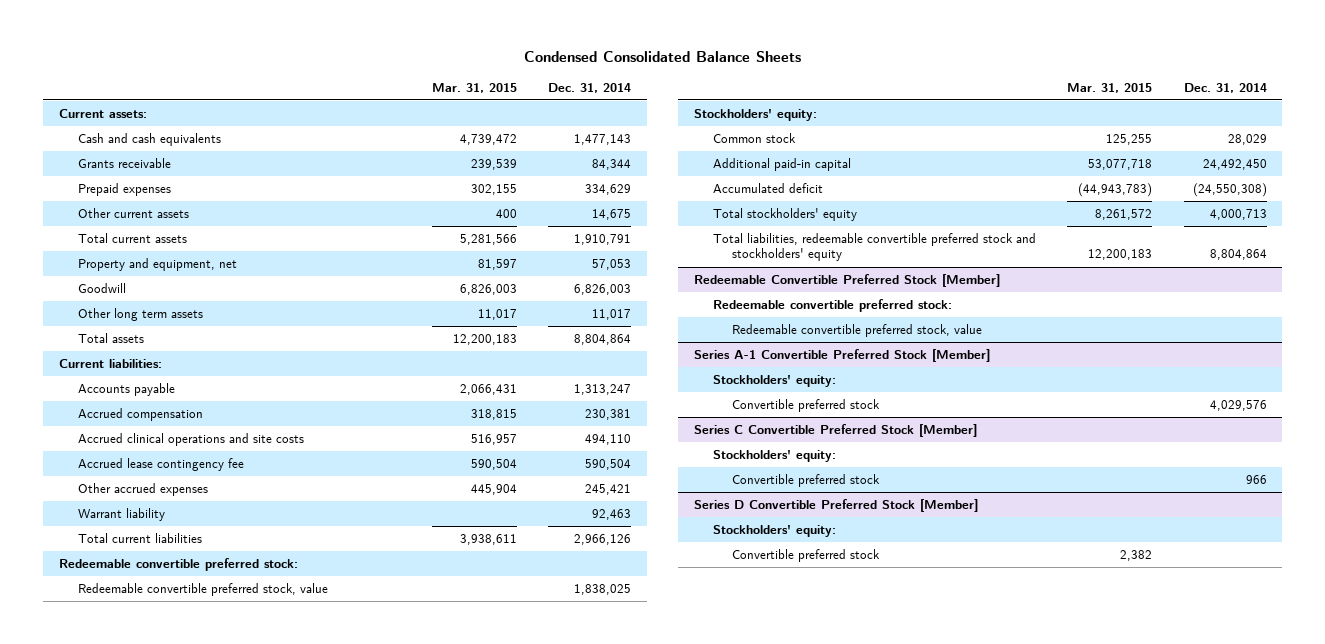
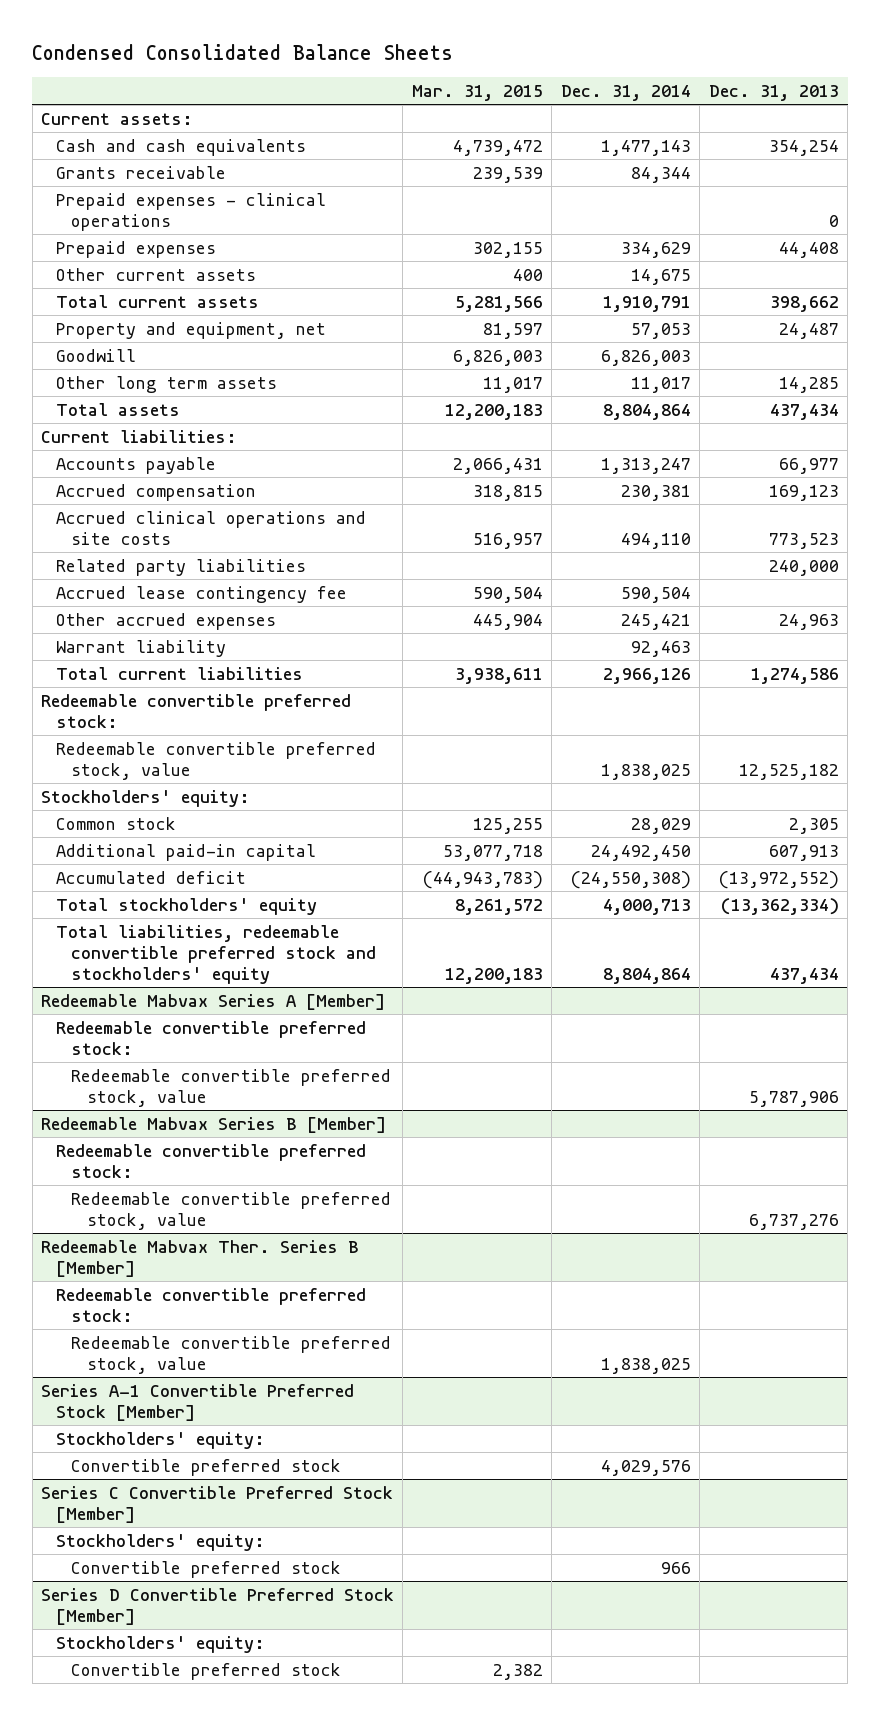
none -> [708,85,839,102] Dec. 31, 2013
none -> [56,192,327,231] Prepaid expenses - clinical operations
none -> [56,558,307,576] Related party liabilities
[693,273,1000,287] Redeemable Convertible Preferred Stock [Member] -> none
none -> [41,993,386,1010] Redeemable Mabvax Series A [Member]
none -> [41,1116,387,1133] Redeemable Mabvax Series B [Member]
none -> [56,1143,367,1178] Redeemable convertible preferred stock:
none -> [71,1191,392,1230] Redeemable convertible preferred stock, value
none -> [41,1239,360,1277] Redeemable Mabvax Ther. Series B [Member]
none -> [56,1287,367,1322] Redeemable convertible preferred stock:
none -> [71,1335,392,1374] Redeemable convertible preferred stock, value

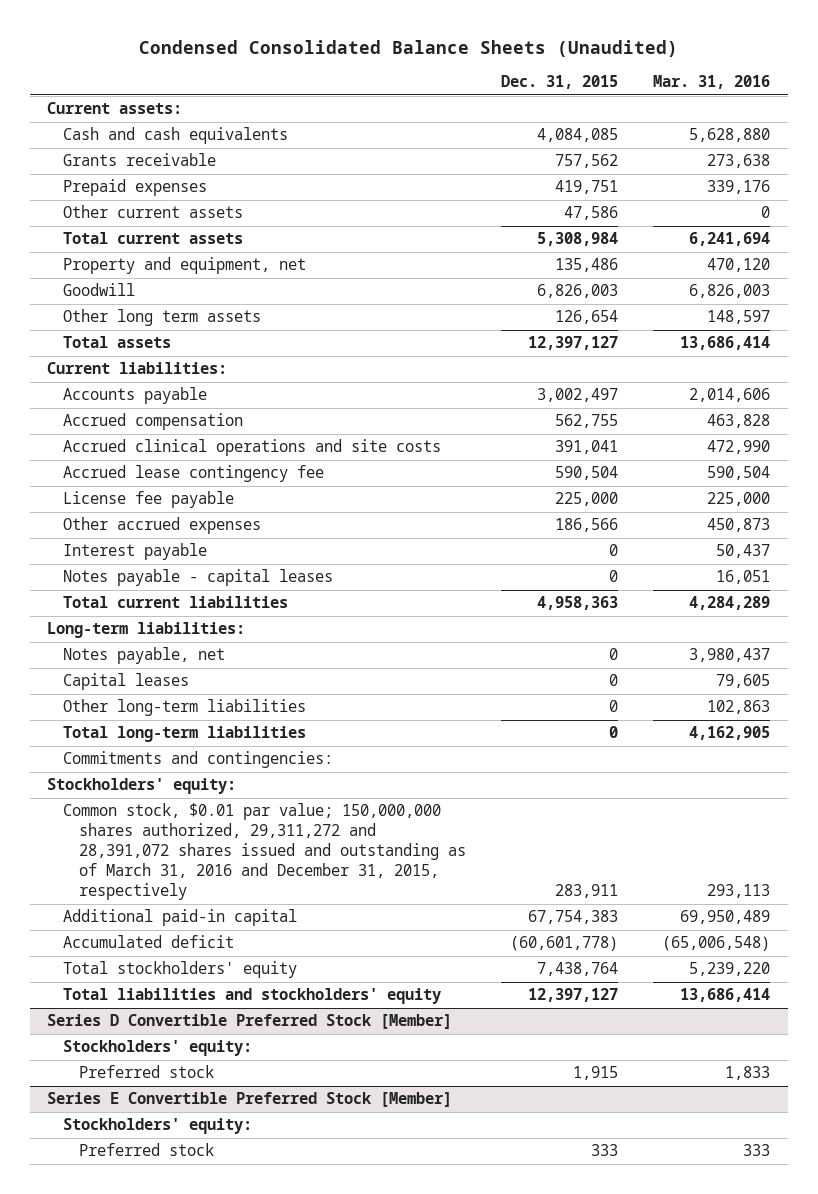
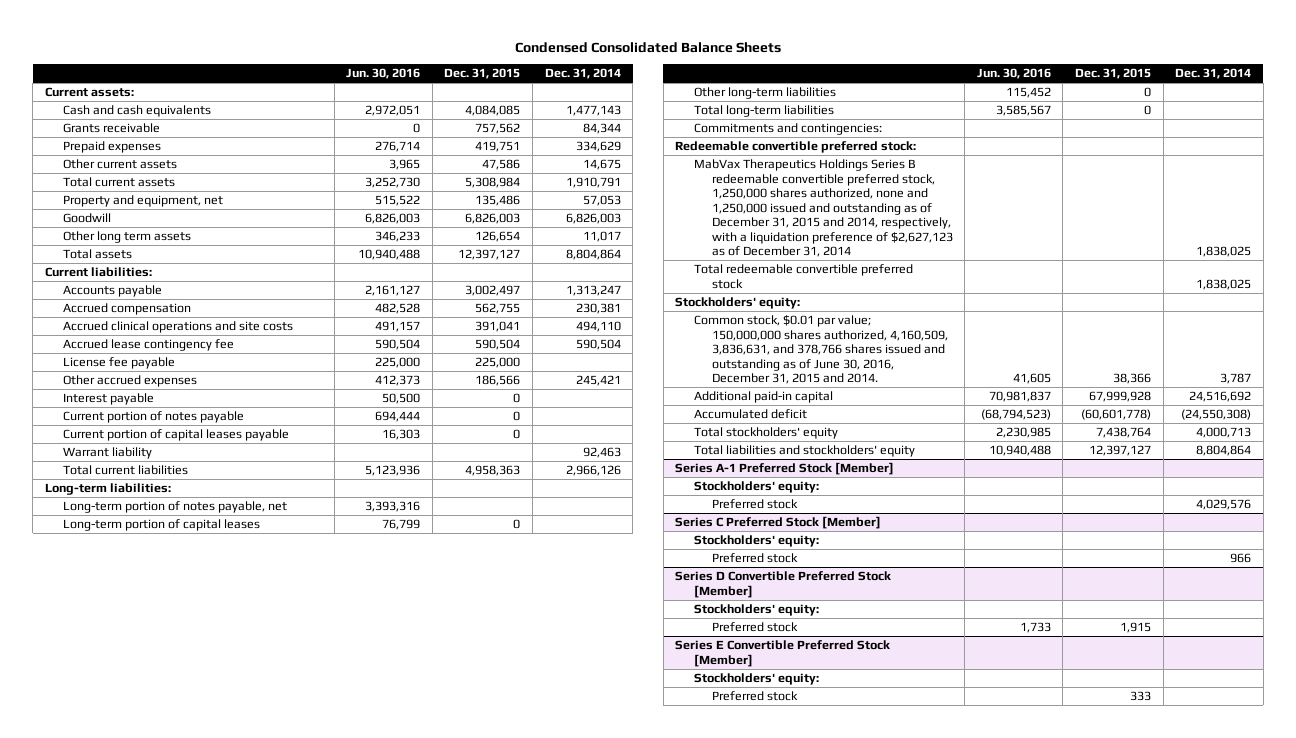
[138,39,678,57] Condensed Consolidated Balance Sheets (Unaudited) -> [514,41,781,53] Condensed Consolidated Balance Sheets
[653,75,771,90] Mar. 31, 2016 -> none
none -> [346,68,421,80] Jun. 30, 2016
none -> [544,68,621,80] Dec. 31, 2014
none -> [62,411,244,424] Current portion of notes payable
[63,569,334,587] Notes payable - capital leases -> [62,429,289,442] Current portion of capital leases payable
none -> [62,447,152,460] Warrant liability
[63,647,226,665] Notes payable, net -> none
none -> [62,501,287,514] Long-term portion of notes payable, net
[63,673,190,691] Capital leases -> [62,519,260,532] Long-term portion of capital leases
none -> [675,141,917,154] Redeemable convertible preferred stock:
none -> [693,159,953,258] MabVax Therapeutics Holdings Series B redeemable convertible preferred stock, 1,250,000 shares authorized, none and 1,250,000 issued and outstanding as of December 31, 2015 and 2014, respectively, with a liquidation preference of $2,627,123 as of December 31, 2014
none -> [693,264,913,289] Total redeemable convertible preferred stock
[63,803,467,901] Common stock, $0.01 par value; 150,000,000 shares authorized, 29,311,272 and 28,391,072 shares issued and outstanding as of March 31, 2016 and December 31, 2015, respectively -> [693,315,948,385] Common stock, $0.01 par value; 150,000,000 shares authorized, 4,160,509, 3,836,631, and 378,766 shares issued and outstanding as of June 30, 2016, December 31, 2015 and 2014.
[555,884,619,899] 283,911 -> [1112,373,1151,385] 38,366
[528,910,619,925] 67,754,383 -> [1088,391,1151,403] 67,999,928
none -> [675,462,895,476] Series A-1 Preferred Stock [Member]
none -> [693,481,819,494] Stockholders' equity:
none -> [711,499,798,510] Preferred stock
none -> [675,516,882,530] Series C Preferred Stock [Member]
none -> [693,535,819,548] Stockholders' equity:
none -> [711,553,798,564] Preferred stock

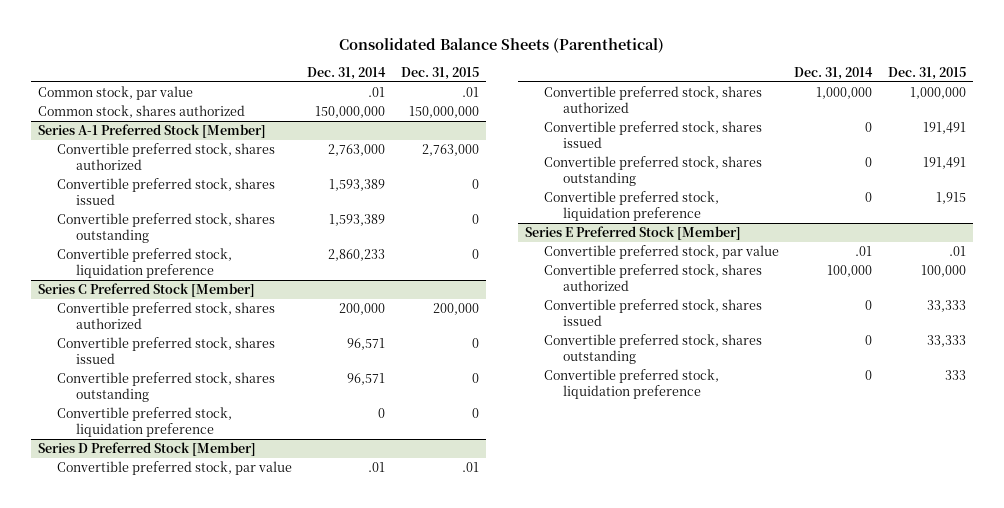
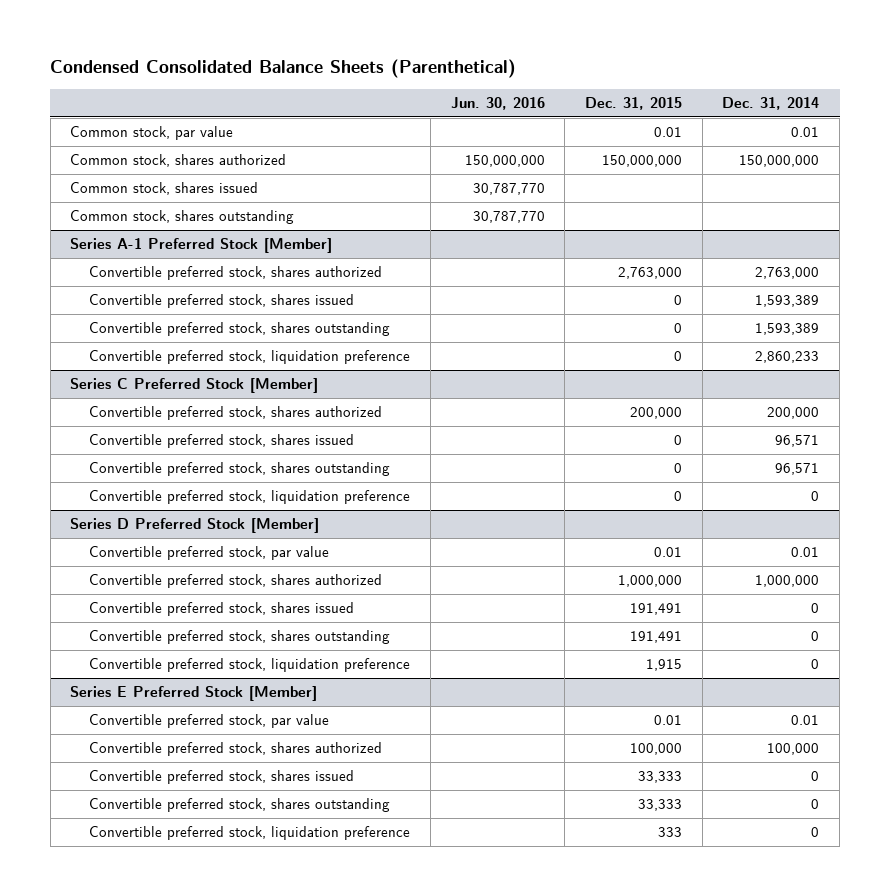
[339,38,665,54] Consolidated Balance Sheets (Parenthetical) -> [50,59,517,79] Condensed Consolidated Balance Sheets (Parenthetical)
none -> [450,96,545,110] Jun. 30, 2016
[368,87,386,98] .01 -> [791,127,820,138] 0.01
[461,87,479,98] .01 -> [653,127,682,138] 0.01
none -> [70,182,259,196] Common stock, shares issued
none -> [70,210,295,225] Common stock, shares outstanding
[368,462,386,473] .01 -> [791,547,820,558] 0.01
[461,462,479,473] .01 -> [653,547,682,558] 0.01
[855,246,873,257] .01 -> [791,715,820,726] 0.01
[948,246,966,257] .01 -> [653,715,682,726] 0.01

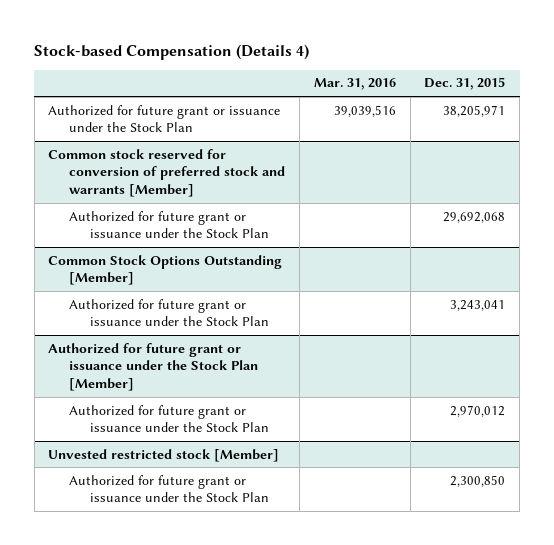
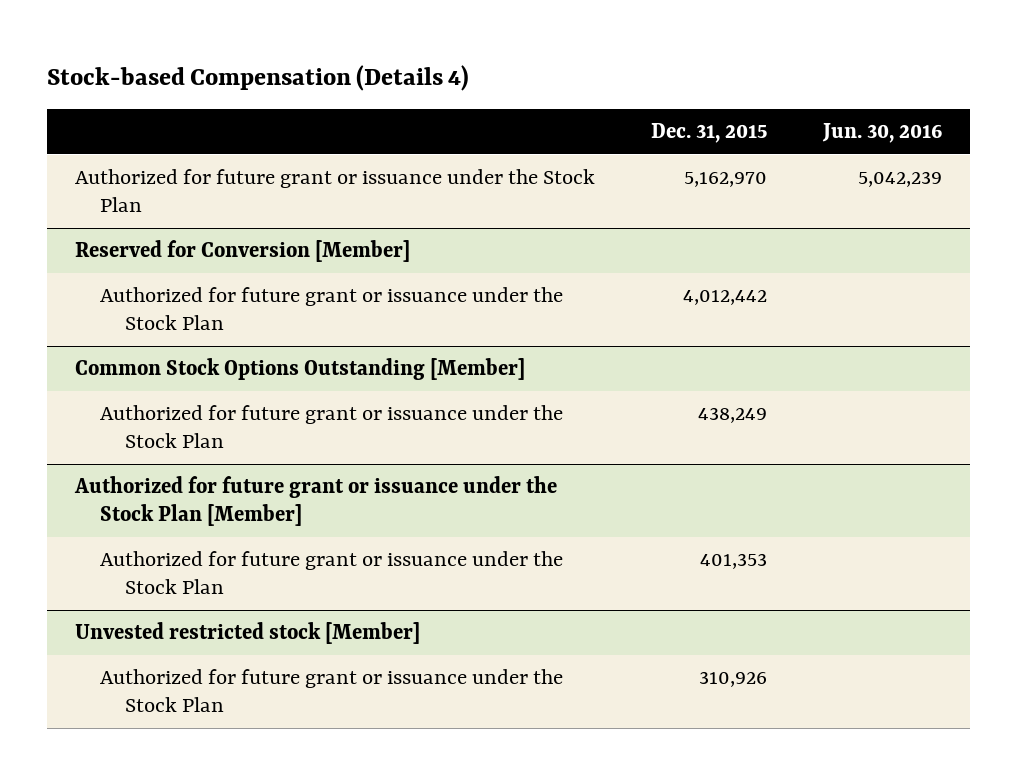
[313,78,396,91] Mar. 31, 2016 -> none
none -> [821,123,942,144] Jun. 30, 2016
[48,148,286,198] Common stock reserved for conversion of preferred stock and warrants [Member] -> none
[443,104,506,117] 38,205,971 -> [683,172,767,188] 5,162,970
none -> [75,240,411,263] Reserved for Conversion [Member]
[443,211,506,223] 29,692,068 -> [682,290,767,306] 4,012,442
[450,299,506,311] 3,243,041 -> [697,407,767,424] 438,249
[450,404,506,417] 2,970,012 -> [699,553,767,570] 401,353
[450,474,506,487] 2,300,850 -> [698,671,767,688] 310,926

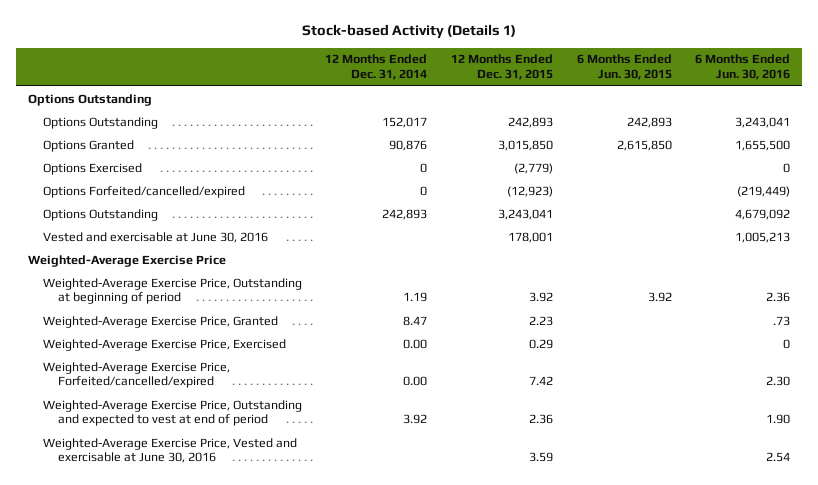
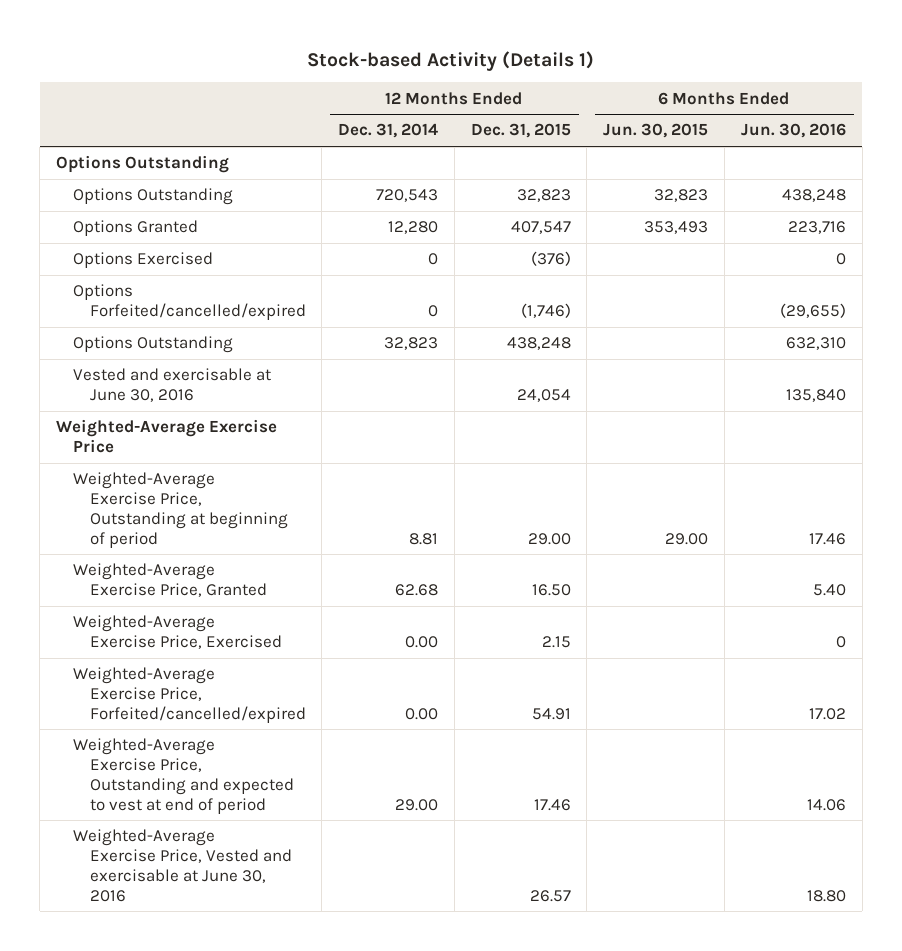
[382,116,428,128] 152,017 -> [376,189,439,203] 720,543
[508,116,554,128] 242,893 -> [516,189,571,203] 32,823
[626,116,672,128] 242,893 -> [654,189,709,203] 32,823
[735,116,791,128] 3,243,041 -> [781,189,846,203] 438,248
[389,139,428,151] 90,876 -> [388,221,439,235] 12,280
[498,139,554,151] 3,015,850 -> [510,221,571,235] 407,547
[616,139,672,151] 2,615,850 -> [644,221,709,235] 353,493
[735,139,791,151] 1,655,500 -> [787,221,846,235] 223,716
[514,162,554,174] (2,779) -> [530,251,571,267] (376)
[507,185,554,197] (12,923) -> [520,303,571,319] (1,746)
[737,185,791,197] (219,449) -> [779,303,846,319] (29,655)
[382,208,428,220] 242,893 -> [384,337,439,351] 32,823
[498,208,554,220] 3,243,041 -> [506,337,571,351] 438,248
[735,208,791,220] 4,679,092 -> [785,337,846,351] 632,310
[508,231,554,243] 178,001 -> [516,389,571,403] 24,054
[735,231,791,243] 1,005,213 -> [785,389,846,403] 135,840
[403,292,428,303] 1.19 -> [409,532,439,545] 8.81
[529,292,554,303] 3.92 -> [527,532,571,545] 29.00
[647,292,672,303] 3.92 -> [665,532,709,545] 29.00
[766,292,791,303] 2.36 -> [808,532,846,545] 17.46
[403,315,428,326] 8.47 -> [395,584,439,597] 62.68
[529,315,554,326] 2.23 -> [531,584,571,597] 16.50
[773,315,791,326] .73 -> [812,584,846,597] 5.40
[529,338,554,349] 0.29 -> [541,636,571,649] 2.15
[529,376,554,386] 7.42 -> [531,707,571,720] 54.91
[766,376,791,387] 2.30 -> [808,707,846,720] 17.02
[403,414,428,425] 3.92 -> [395,798,439,811] 29.00
[529,414,554,425] 2.36 -> [533,798,571,811] 17.46
[766,414,791,425] 1.90 -> [806,798,846,811] 14.06
[529,452,554,463] 3.59 -> [529,889,571,902] 26.57
[766,452,791,463] 2.54 -> [806,889,846,902] 18.80

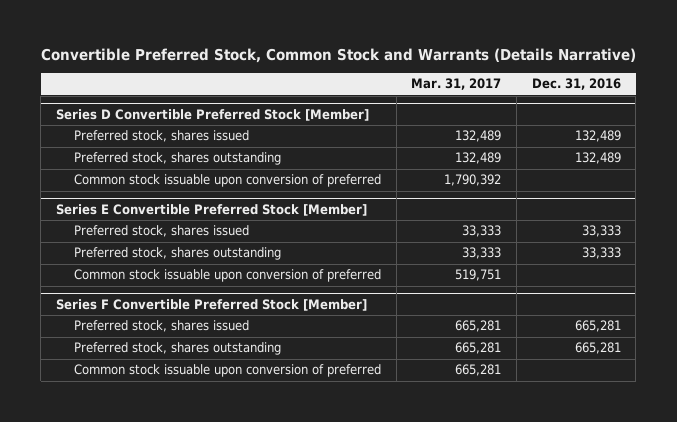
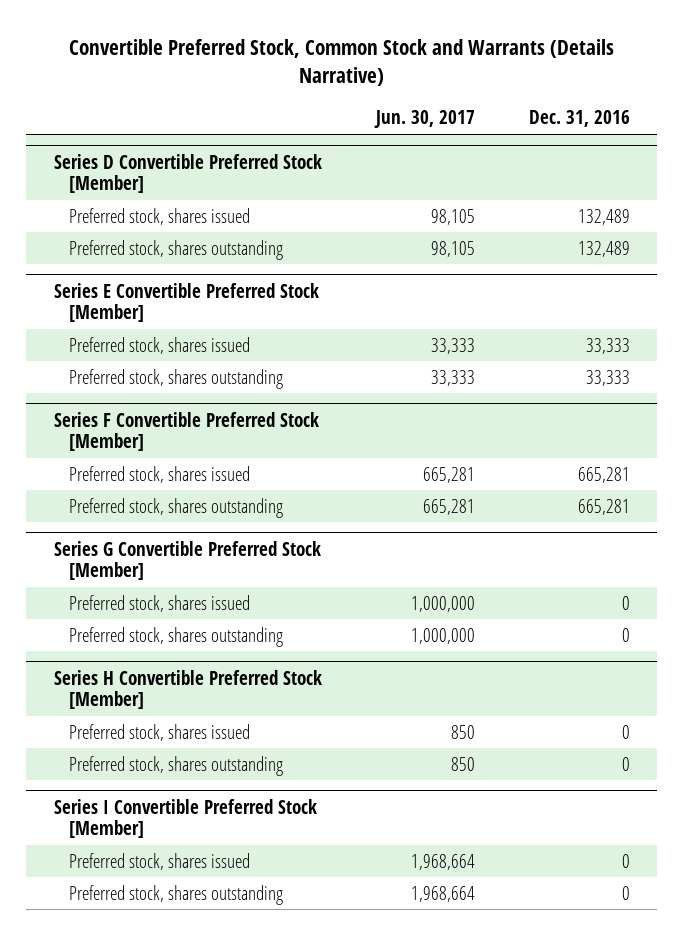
[411,78,502,91] Mar. 31, 2017 -> none
none -> [373,110,475,129] Jun. 30, 2017
[73,174,381,188] Common stock issuable upon conversion of preferred -> none
[73,269,381,283] Common stock issuable upon conversion of preferred -> none
[73,364,381,378] Common stock issuable upon conversion of preferred -> none
none -> [53,540,321,581] Series G Convertible Preferred Stock [Member]
none -> [68,594,250,612] Preferred stock, shares issued
none -> [68,626,283,647] Preferred stock, shares outstanding
none -> [53,669,322,710] Series H Convertible Preferred Stock [Member]
none -> [68,723,250,741] Preferred stock, shares issued
none -> [68,755,283,776] Preferred stock, shares outstanding
none -> [53,798,317,839] Series I Convertible Preferred Stock [Member]
none -> [68,852,250,870] Preferred stock, shares issued
none -> [68,884,283,905] Preferred stock, shares outstanding

